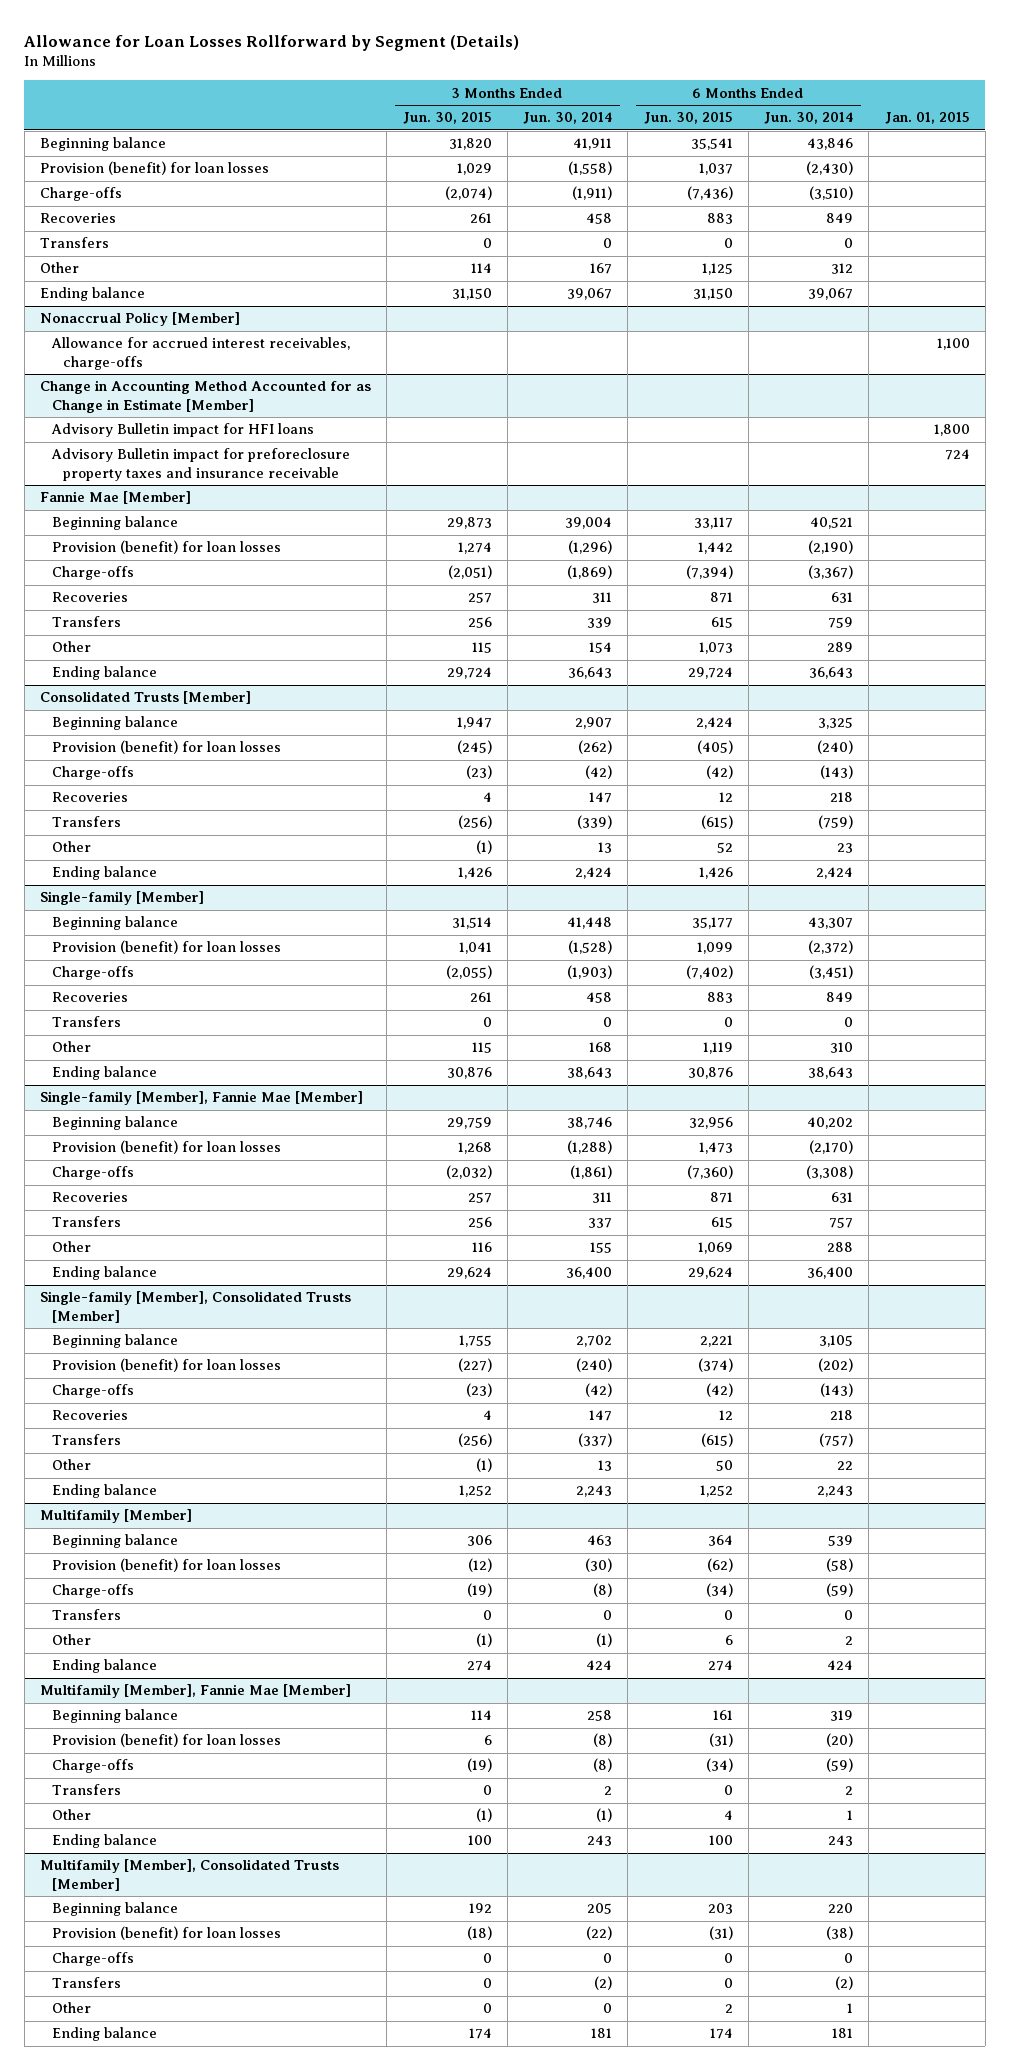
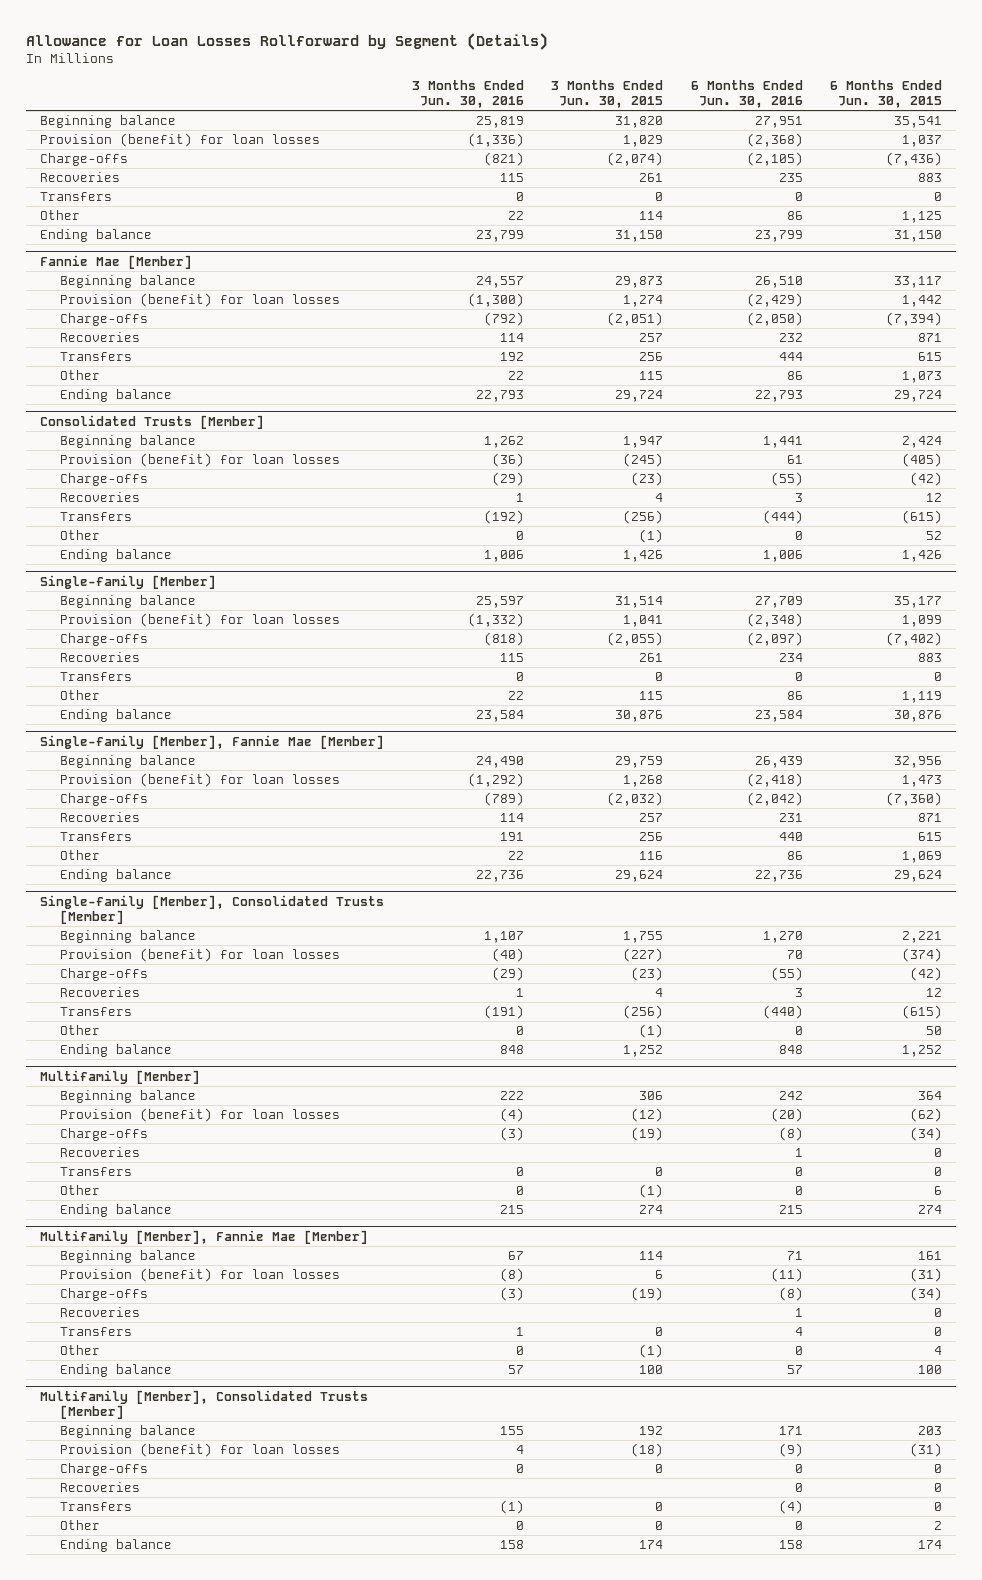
[523,112,613,125] Jun. 30, 2014 -> none
[764,112,854,125] Jun. 30, 2014 -> none
[884,112,970,125] Jan. 01, 2015 -> none
none -> [411,79,524,109] 3 Months Ended Jun. 30, 2016
none -> [690,79,803,109] 6 Months Ended Jun. 30, 2016
[40,312,241,327] Nonaccrual Policy [Member] -> none
[50,337,350,370] Allowance for accrued interest receivables, charge-offs -> none
[40,380,372,413] Change in Accounting Method Accounted for as Change in Estimate [Member] -> none
[50,423,314,438] Advisory Bulletin impact for HFI loans -> none
[50,448,350,481] Advisory Bulletin impact for preforeclosure property taxes and insurance receivable -> none
none -> [60,1146,141,1157] Recoveries
none -> [60,1306,141,1317] Recoveries
none -> [60,1481,141,1492] Recoveries

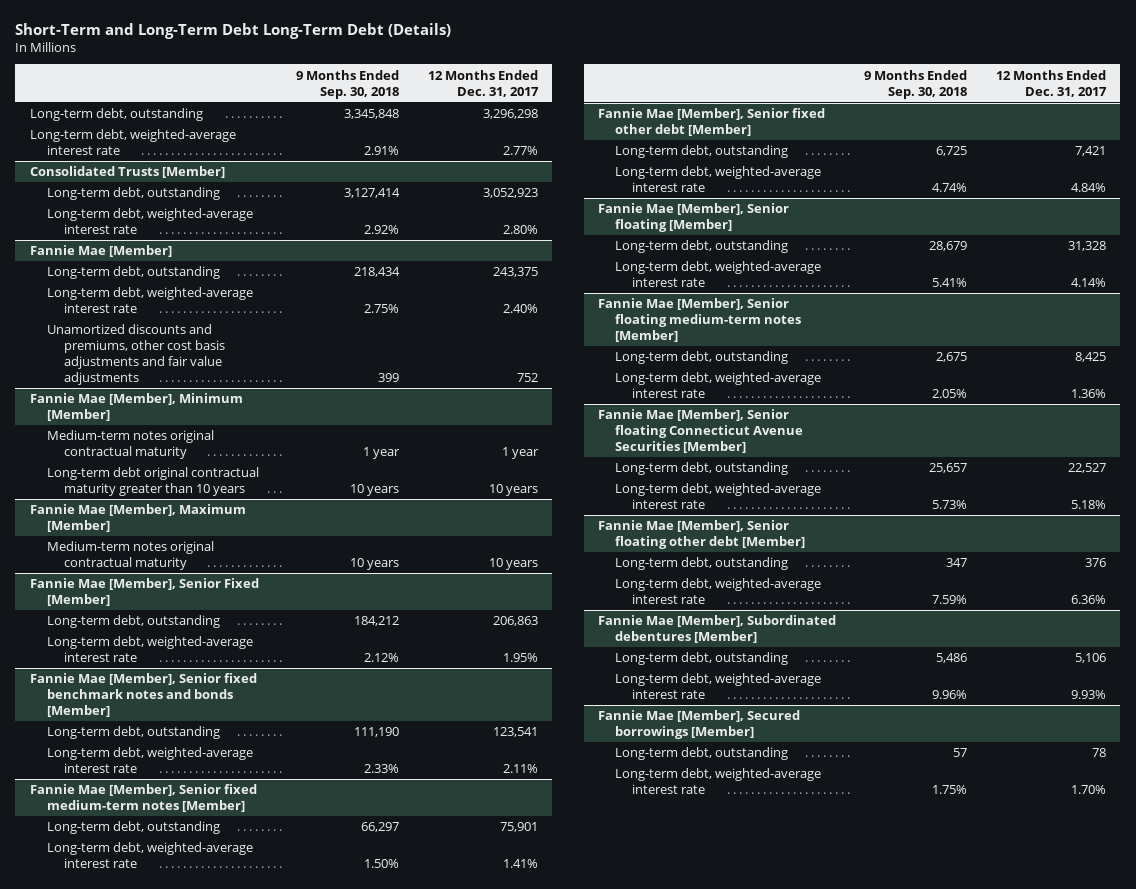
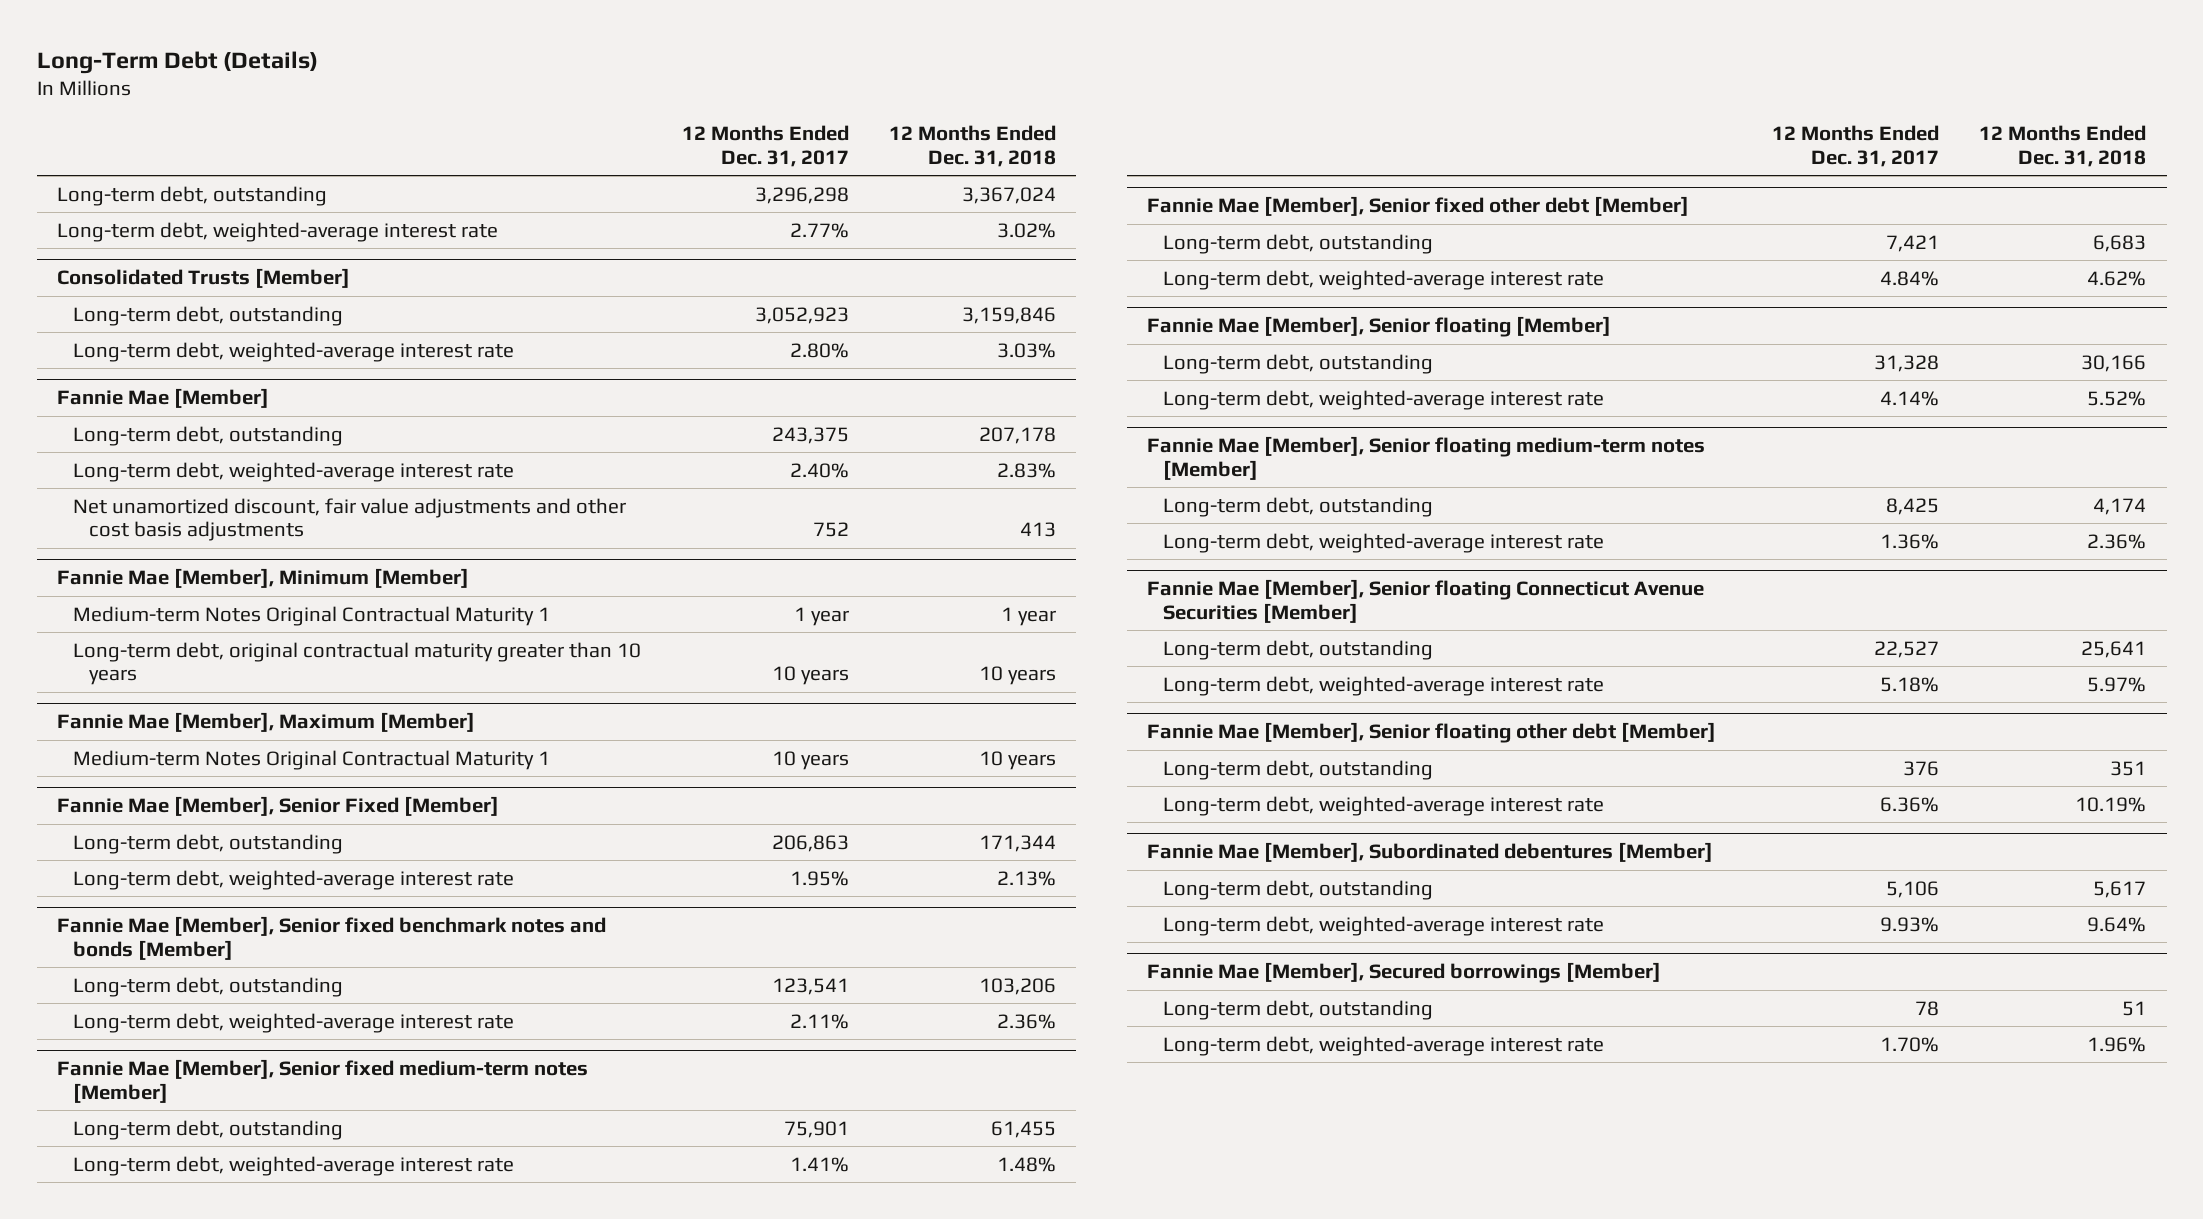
[15,22,452,39] Short-Term and Long-Term Debt Long-Term Debt (Details) -> [36,51,318,75] Long-Term Debt (Details)
[296,69,400,99] 9 Months Ended Sep. 30, 2018 -> none
none -> [889,125,1057,167] 12 Months Ended Dec. 31, 2018
[46,324,225,386] Unamortized discounts and premiums, other cost basis adjustments and fair value adjustments -> [72,497,626,542] Net unamortized discount, fair value adjustments and other cost basis adjustments
[46,430,214,460] Medium-term notes original contractual maturity -> [72,605,550,626] Medium-term Notes Original Contractual Maturity 1
[46,467,259,497] Long-term debt original contractual maturity greater than 10 years -> [72,641,641,686] Long-term debt, original contractual maturity greater than 10 years
[46,541,214,571] Medium-term notes original contractual maturity -> [72,749,550,770] Medium-term Notes Original Contractual Maturity 1

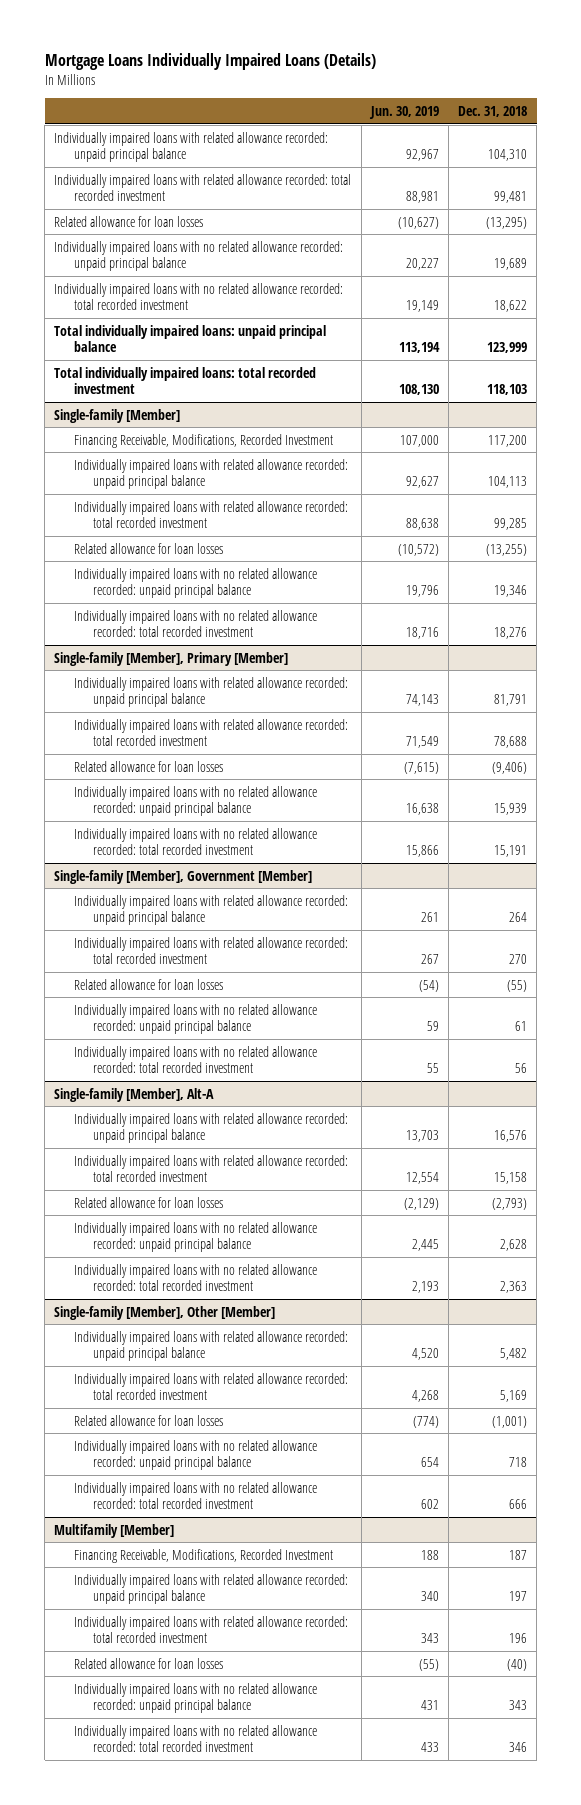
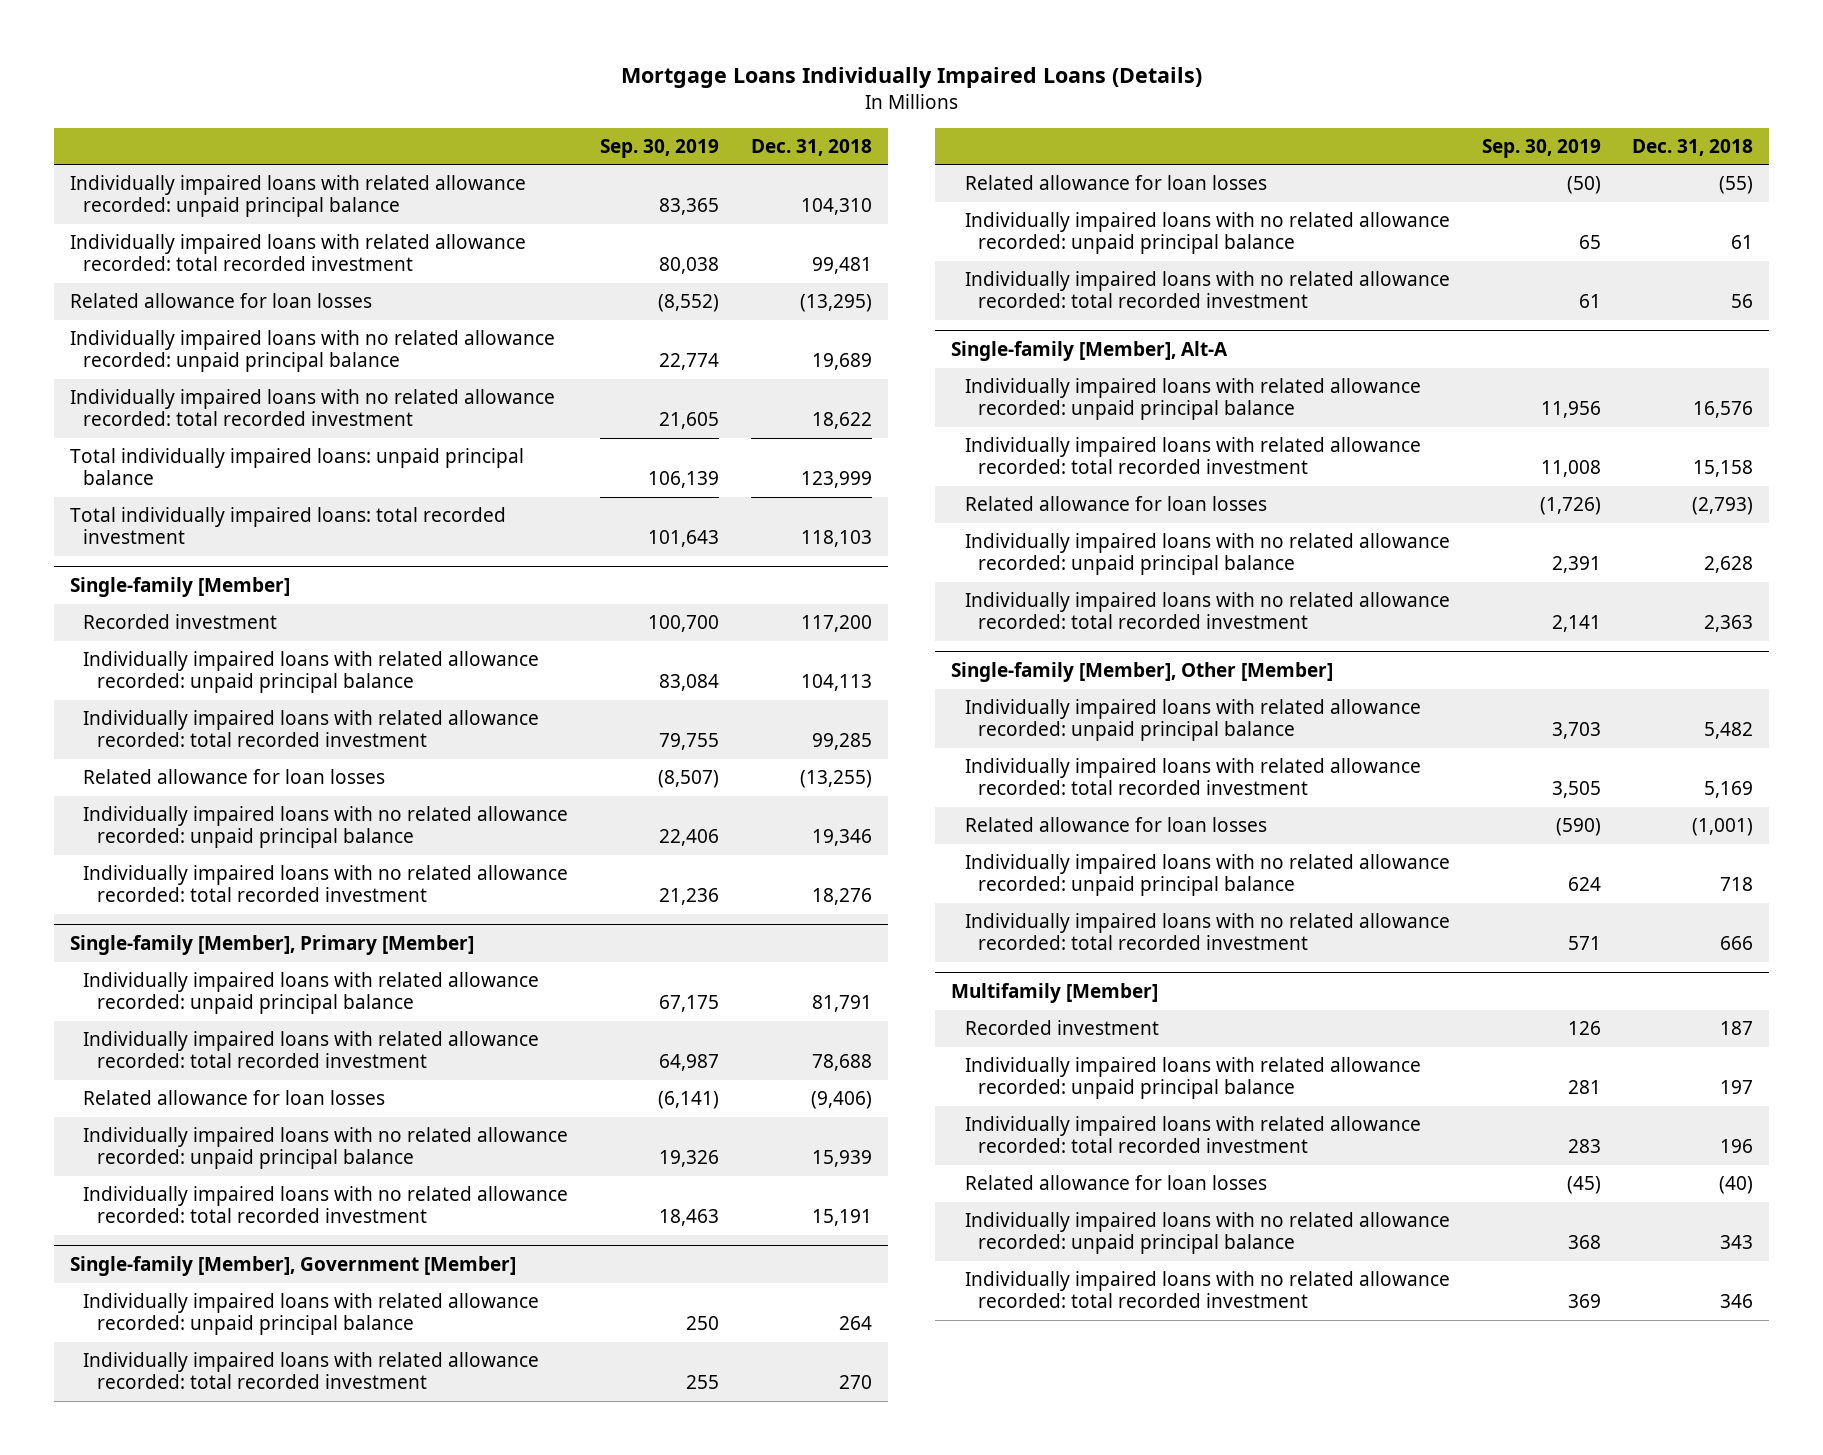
[368,106,439,120] Jun. 30, 2019 -> none
none -> [600,138,720,158] Sep. 30, 2019
[73,433,333,448] Financing Receivable, Modifications, Recorded Investment -> [83,614,278,630] Recorded investment
[73,1548,333,1563] Financing Receivable, Modifications, Recorded Investment -> [964,1020,1159,1036] Recorded investment

